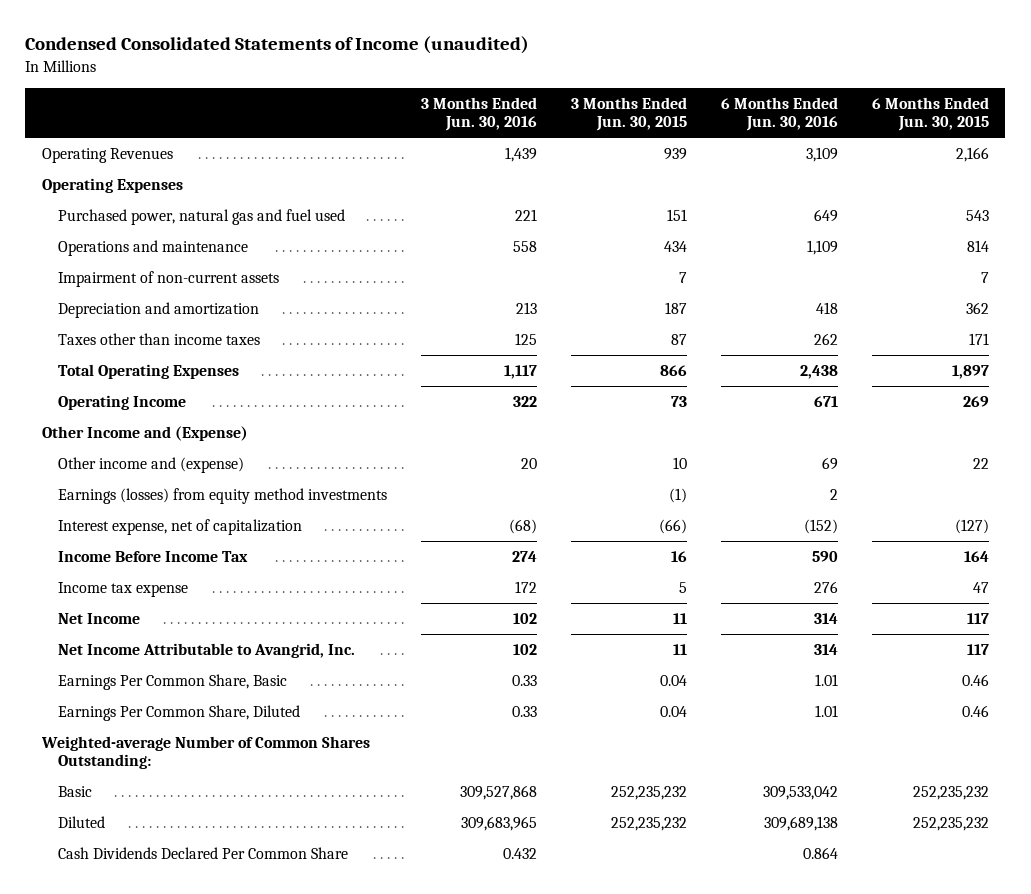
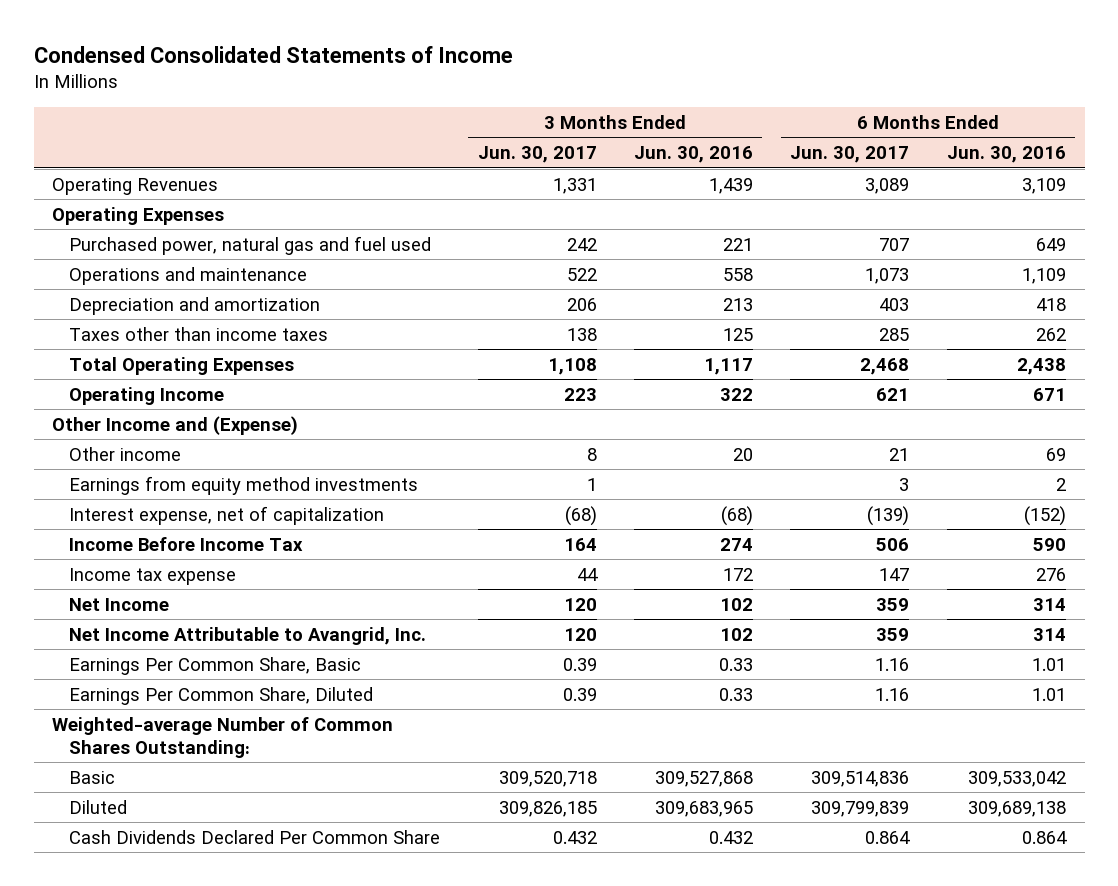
[25,35,530,54] Condensed Consolidated Statements of Income (unaudited) -> [33,45,513,63] Condensed Consolidated Statements of Income
[570,96,687,132] 3 Months Ended Jun. 30, 2015 -> none
[871,96,989,132] 6 Months Ended Jun. 30, 2015 -> none
none -> [477,146,597,164] Jun. 30, 2017
none -> [790,146,910,164] Jun. 30, 2017
[58,270,280,287] Impairment of non-current assets -> none
[58,456,245,473] Other income and (expense) -> [69,446,182,461] Other income
[58,487,388,504] Earnings (losses) from equity method investments -> [69,475,419,495] Earnings from equity method investments

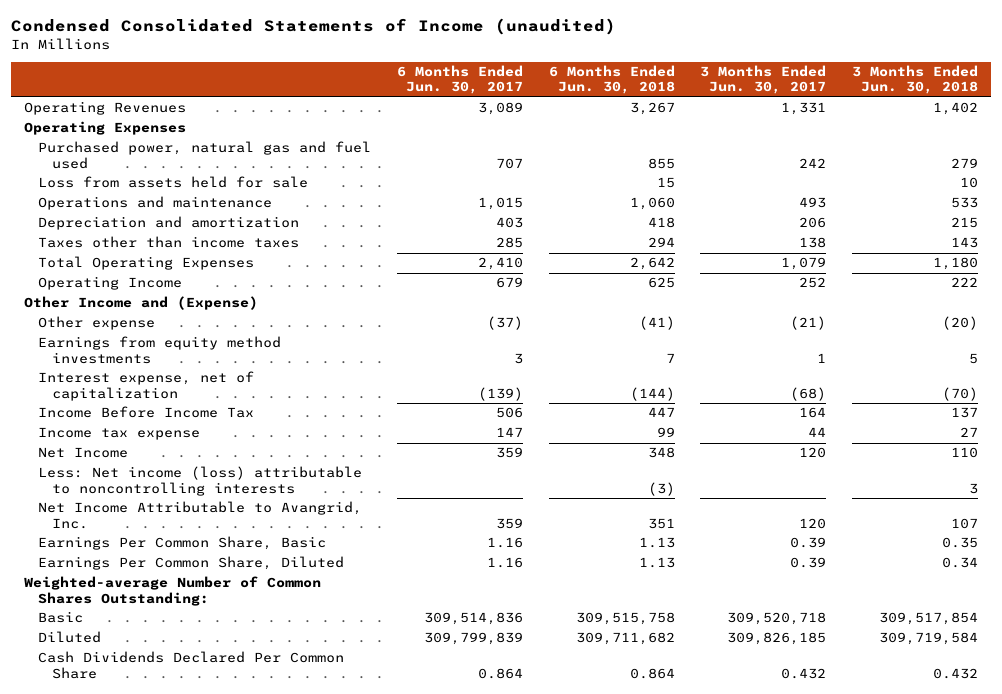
[33,45,513,63] Condensed Consolidated Statements of Income -> [10,18,616,36] Condensed Consolidated Statements of Income (unaudited)
[634,146,754,164] Jun. 30, 2016 -> none
[946,146,1066,164] Jun. 30, 2016 -> none
none -> [548,65,675,95] 6 Months Ended Jun. 30, 2018
none -> [852,65,979,95] 3 Months Ended Jun. 30, 2018
none -> [37,176,308,189] Loss from assets held for sale
[566,267,597,281] 522 -> [799,197,827,209] 493
[865,267,910,284] 1,073 -> [477,197,523,211] 1,015
[547,357,597,375] 1,108 -> [781,257,827,271] 1,079
[860,357,910,375] 2,468 -> [477,257,523,271] 2,410
[563,387,597,401] 223 -> [799,277,827,289] 252
[876,387,910,401] 621 -> [495,277,523,289] 679
[69,446,182,461] Other income -> [37,316,155,331] Other expense
[586,447,597,461] 8 -> [790,316,827,331] (21)
[889,447,910,461] 21 -> [486,316,523,331] (37)
none -> [37,466,362,496] Less: Net income (loss) attributable to noncontrolling interests

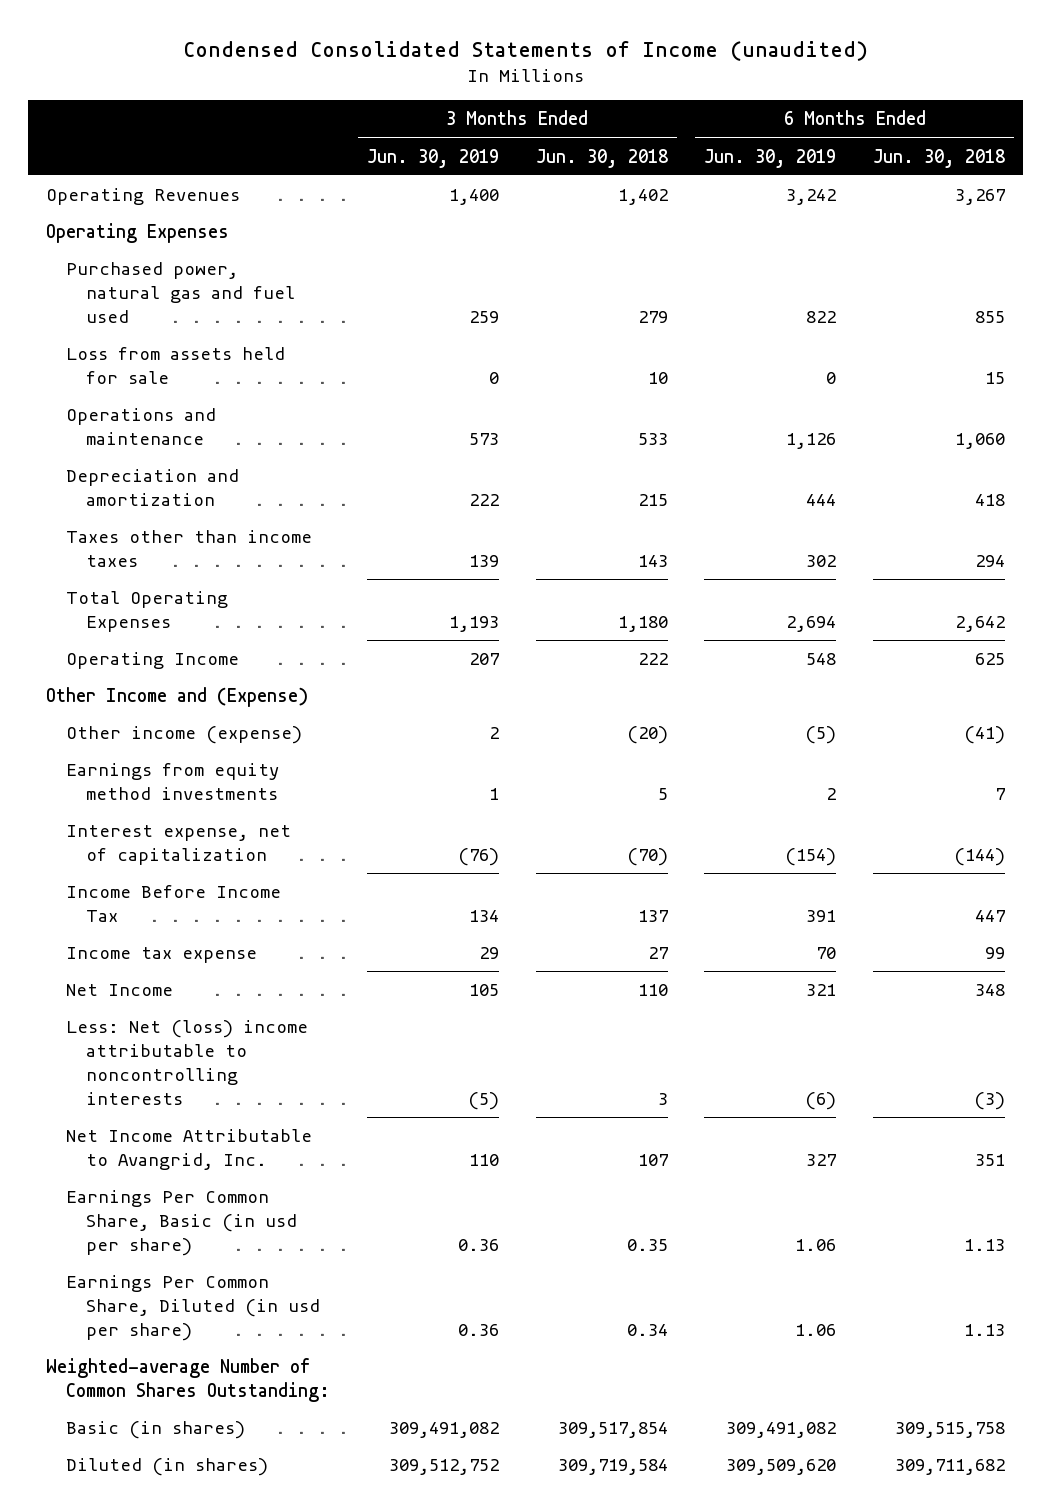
[396,65,523,95] 6 Months Ended Jun. 30, 2017 -> none
[700,65,827,95] 3 Months Ended Jun. 30, 2017 -> none
none -> [367,148,500,168] Jun. 30, 2019
none -> [704,148,837,168] Jun. 30, 2019
[37,316,155,331] Other expense -> [66,726,303,745] Other income (expense)
[37,466,362,496] Less: Net income (loss) attributable to noncontrolling interests -> [66,1020,309,1105] Less: Net (loss) income attributable to noncontrolling interests
[37,536,326,551] Earnings Per Common Share, Basic -> [66,1190,298,1256] Earnings Per Common Share, Basic (in usd per share)
[37,556,344,571] Earnings Per Common Share, Diluted -> [66,1275,321,1341] Earnings Per Common Share, Diluted (in usd per share)
[37,651,344,679] Cash Dividends Declared Per Common Share -> none
[37,611,83,624] Basic -> [66,1421,246,1440] Basic (in shares)
[37,631,101,644] Diluted -> [66,1458,269,1477] Diluted (in shares)

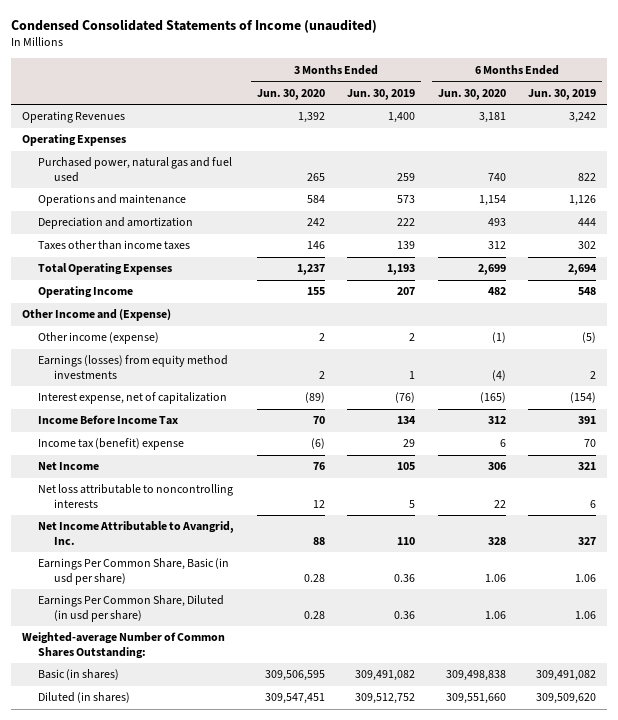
[535,148,668,168] Jun. 30, 2018 -> none
[873,148,1006,168] Jun. 30, 2018 -> none
none -> [256,88,325,100] Jun. 30, 2020
none -> [437,88,506,100] Jun. 30, 2020
[66,347,286,384] Loss from assets held for sale -> none
[66,763,280,800] Earnings from equity method investments -> [38,355,229,379] Earnings (losses) from equity method investments
[66,947,258,964] Income tax expense -> [38,438,185,451] Income tax (benefit) expense
[66,1020,309,1105] Less: Net (loss) income attributable to noncontrolling interests -> [38,484,234,508] Net loss attributable to noncontrolling interests
[468,1091,500,1110] (5) -> [409,499,416,508] 5
[805,1091,837,1110] (6) -> [590,499,597,508] 6

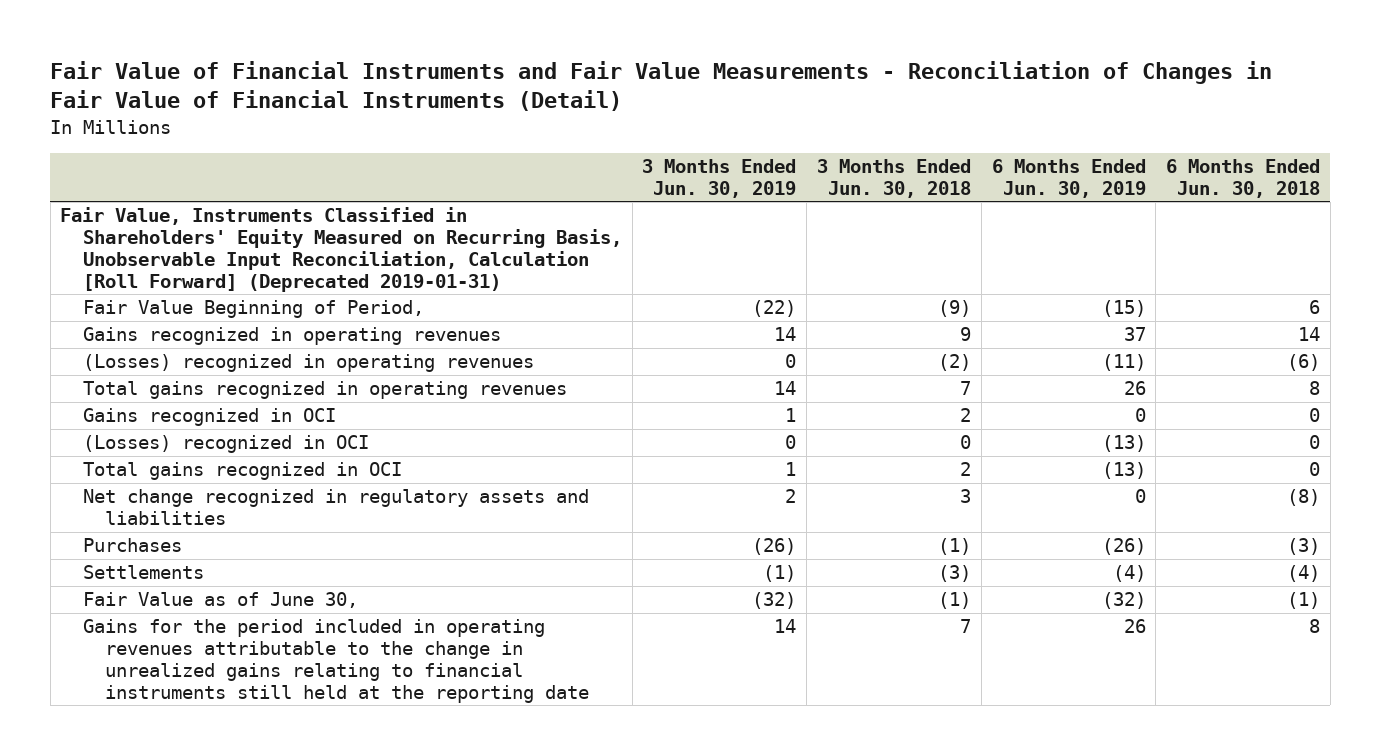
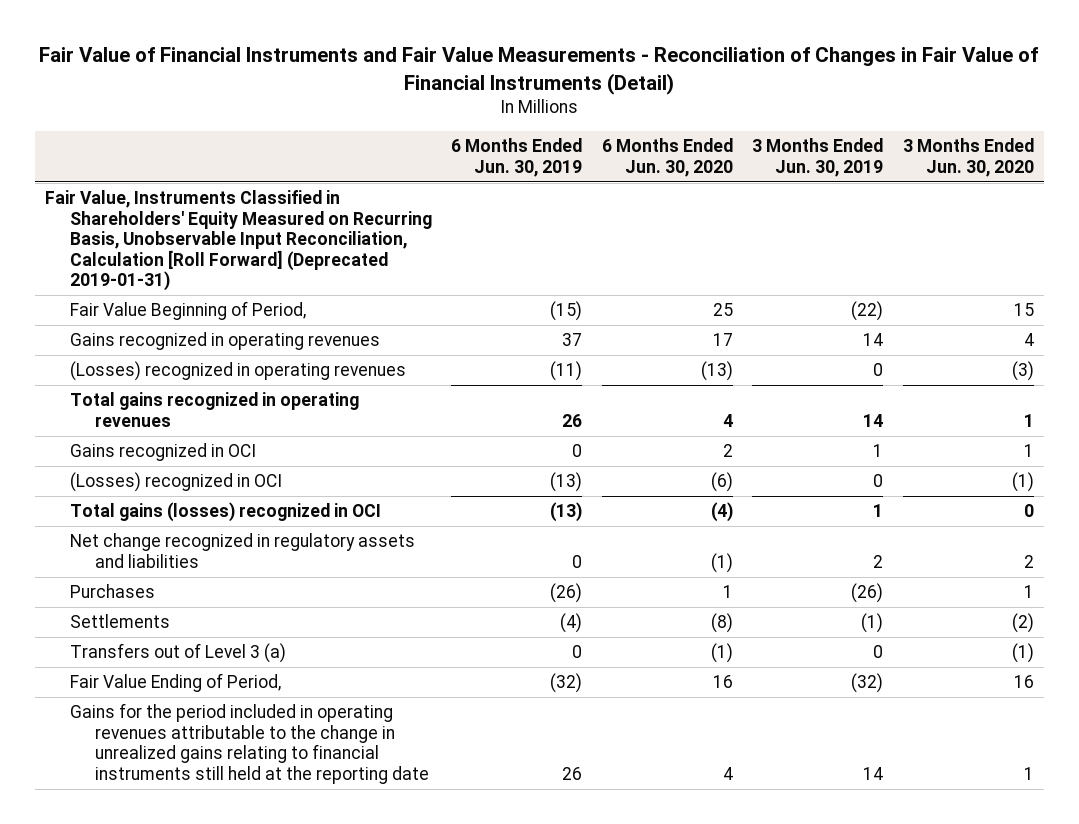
[817,159,972,198] 3 Months Ended Jun. 30, 2018 -> none
[1166,159,1321,198] 6 Months Ended Jun. 30, 2018 -> none
none -> [601,138,733,178] 6 Months Ended Jun. 30, 2020
none -> [902,138,1034,178] 3 Months Ended Jun. 30, 2020
[82,462,402,481] Total gains recognized in OCI -> [69,502,381,523] Total gains (losses) recognized in OCI
none -> [69,643,286,664] Transfers out of Level 3 (a)
[82,592,358,609] Fair Value as of June 30, -> [69,673,281,693] Fair Value Ending of Period,

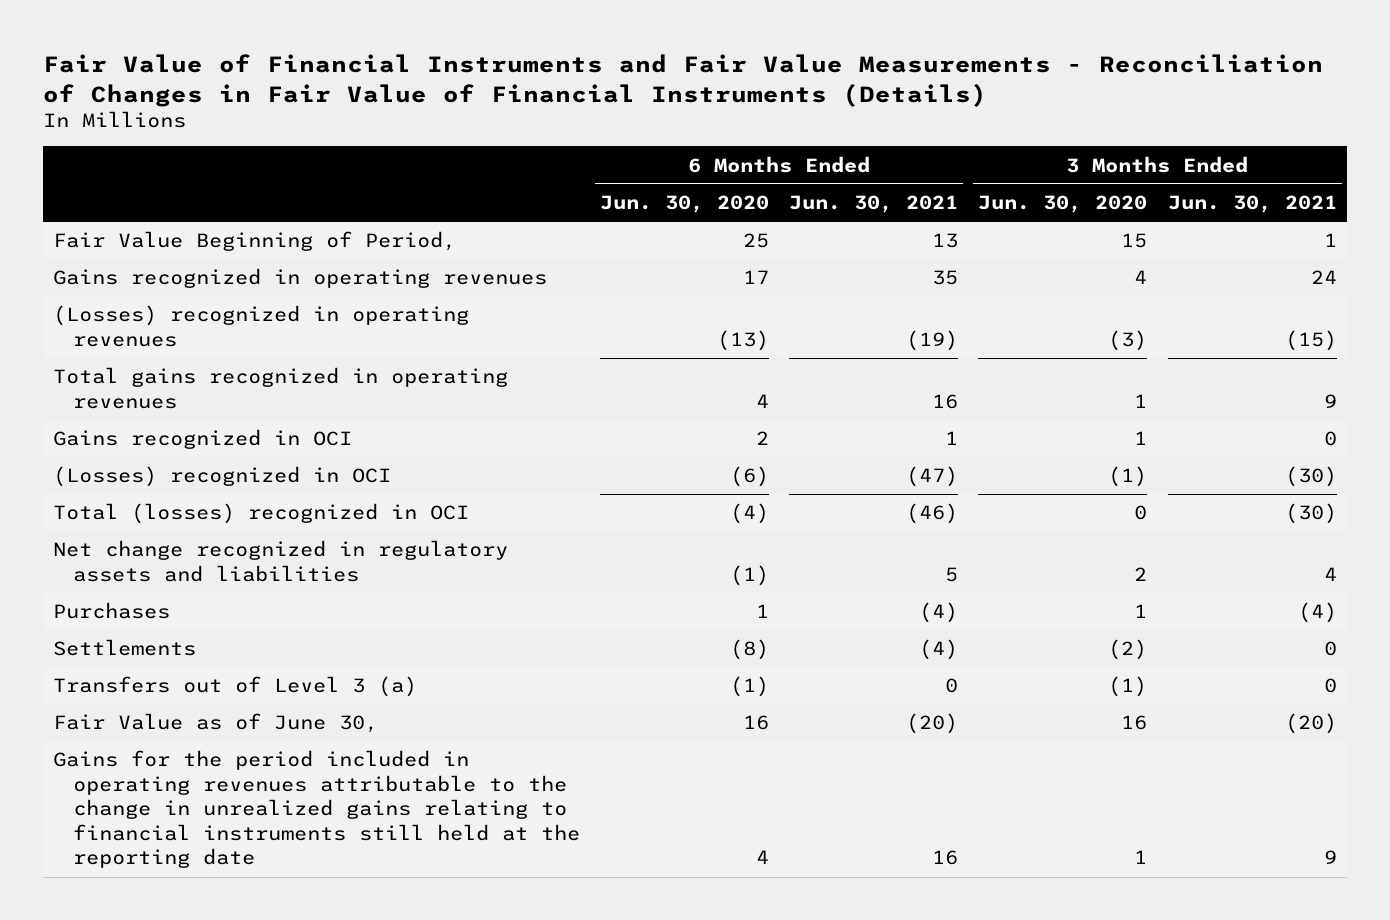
[39,47,1039,95] Fair Value of Financial Instruments and Fair Value Measurements - Reconciliation of Changes in Fair Value of Financial Instruments (Detail) -> [42,54,1323,107] Fair Value of Financial Instruments and Fair Value Measurements - Reconciliation of Changes in Fair Value of Financial Instruments (Details)
[451,138,583,178] 6 Months Ended Jun. 30, 2019 -> none
[752,138,884,178] 3 Months Ended Jun. 30, 2019 -> none
none -> [789,195,959,214] Jun. 30, 2021
none -> [1167,195,1337,214] Jun. 30, 2021
[44,190,432,292] Fair Value, Instruments Classified in Shareholders' Equity Measured on Recurring Basis, Unobservable Input Reconciliation, Calculation [Roll Forward] (Deprecated 2019-01-31) -> none
[69,502,381,523] Total gains (losses) recognized in OCI -> [53,503,470,525] Total (losses) recognized in OCI
[69,673,281,693] Fair Value Ending of Period, -> [53,713,379,734] Fair Value as of June 30,

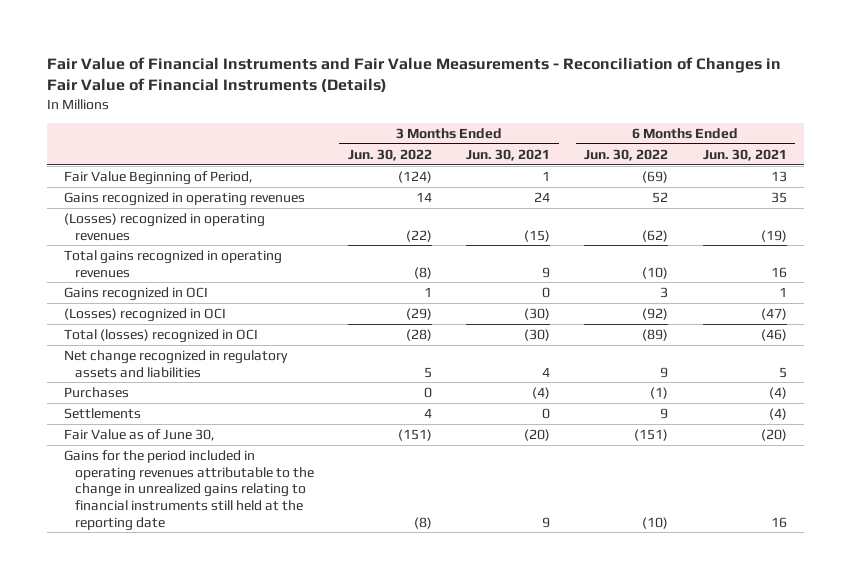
[599,195,769,214] Jun. 30, 2020 -> none
[978,195,1148,214] Jun. 30, 2020 -> none
none -> [347,148,432,161] Jun. 30, 2022
none -> [584,148,669,161] Jun. 30, 2022
[53,676,418,698] Transfers out of Level 3 (a) -> none

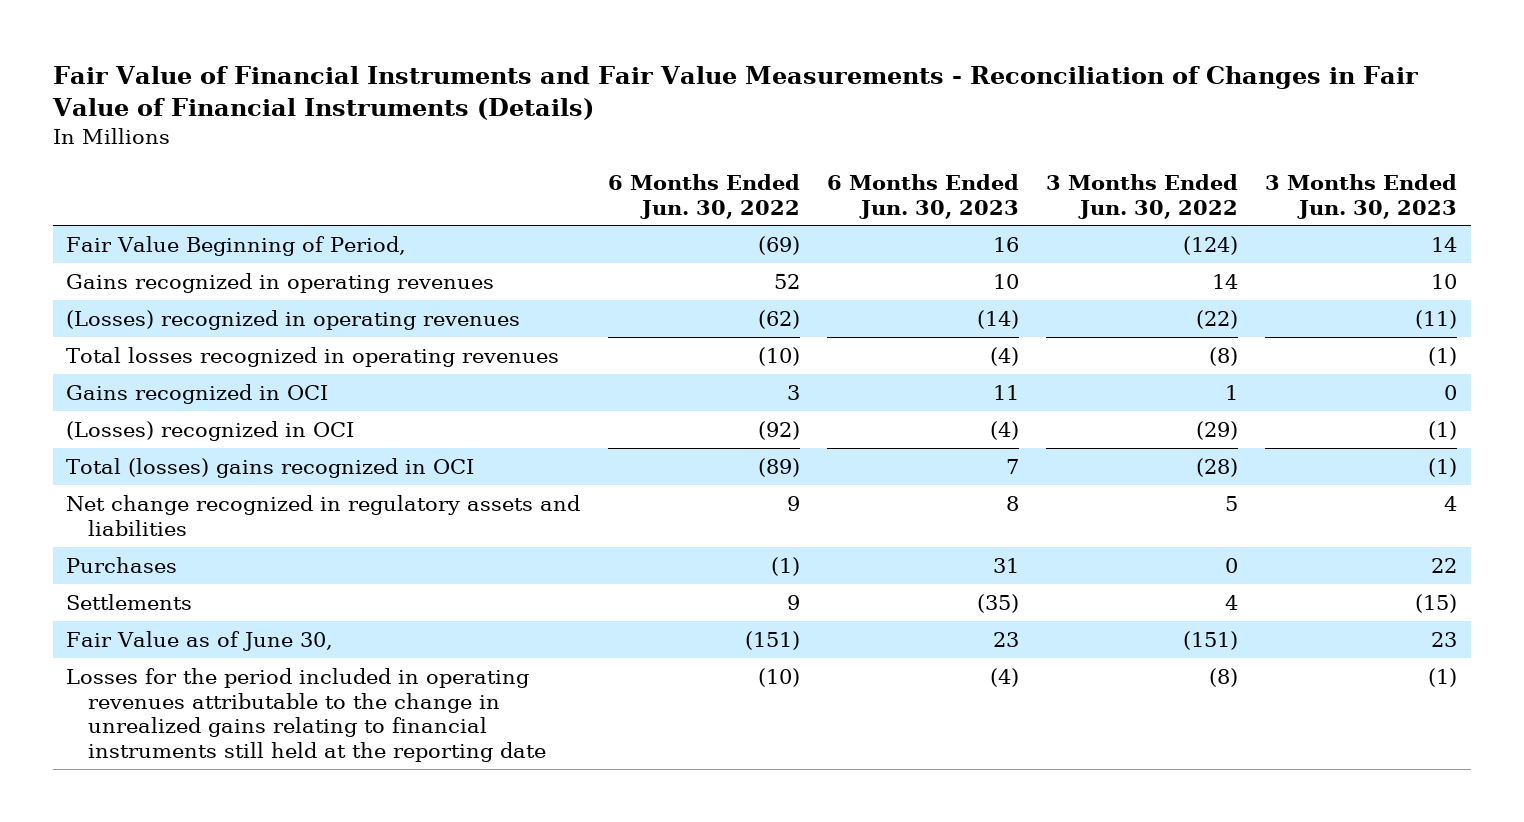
[466,148,551,161] Jun. 30, 2021 -> none
[702,148,787,161] Jun. 30, 2021 -> none
none -> [826,173,1019,219] 6 Months Ended Jun. 30, 2023
none -> [1265,173,1458,219] 3 Months Ended Jun. 30, 2023
[63,249,282,278] Total gains recognized in operating revenues -> [66,346,560,367] Total losses recognized in operating revenues
[63,328,258,343] Total (losses) recognized in OCI -> [66,457,475,478] Total (losses) gains recognized in OCI
[63,449,314,531] Gains for the period included in operating revenues attributable to the change in unrealized gains relating to financial instruments still held at the reporting date -> [66,667,547,763] Losses for the period included in operating revenues attributable to the change in unrealized gains relating to financial instruments still held at the reporting date

